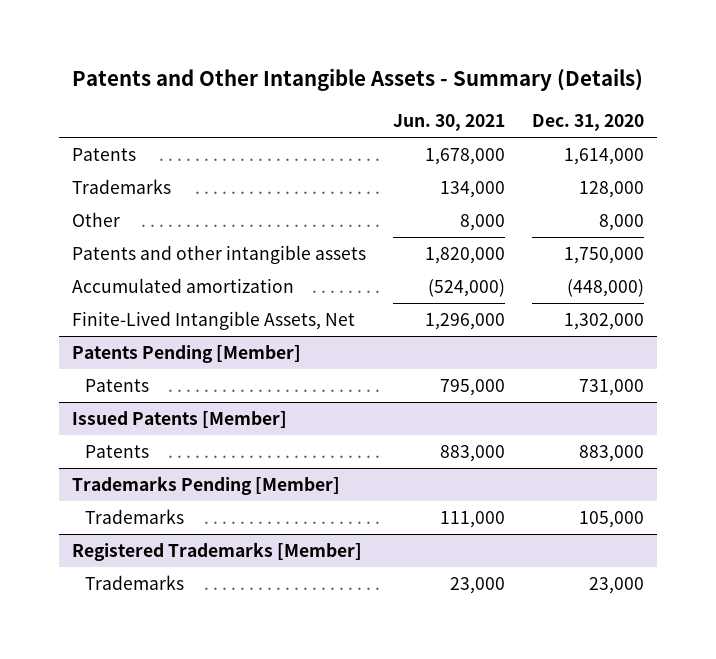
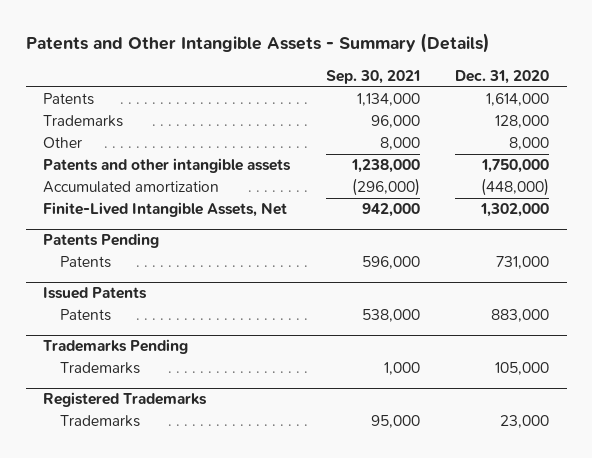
[392,114,505,132] Jun. 30, 2021 -> none
none -> [325,70,420,85] Sep. 30, 2021
[72,345,302,364] Patents Pending [Member] -> [43,233,160,249] Patents Pending
[72,411,288,429] Issued Patents [Member] -> [43,287,148,300] Issued Patents
[72,476,341,496] Trademarks Pending [Member] -> [43,339,189,355] Trademarks Pending
[72,542,363,562] Registered Trademarks [Member] -> [43,392,208,408] Registered Trademarks

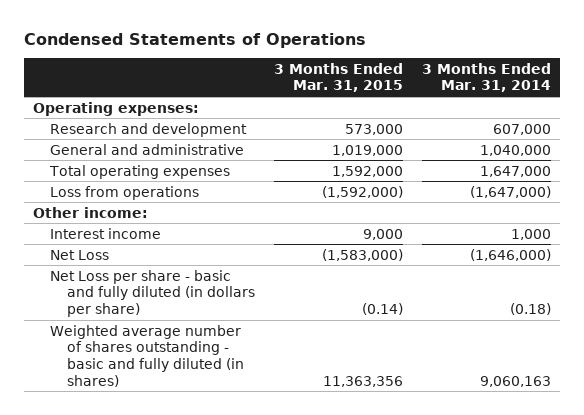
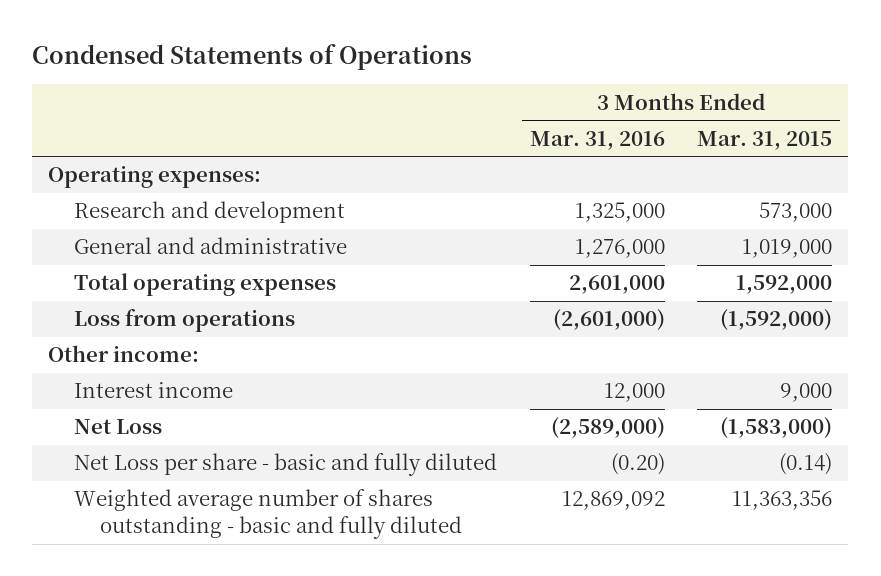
[421,62,551,93] 3 Months Ended Mar. 31, 2014 -> none
none -> [529,130,665,150] Mar. 31, 2016
[50,269,255,318] Net Loss per share - basic and fully diluted (in dollars per share) -> [74,453,498,477] Net Loss per share - basic and fully diluted
[50,324,244,387] Weighted average number of shares outstanding - basic and fully diluted (in shares) -> [74,489,463,539] Weighted average number of shares outstanding - basic and fully diluted

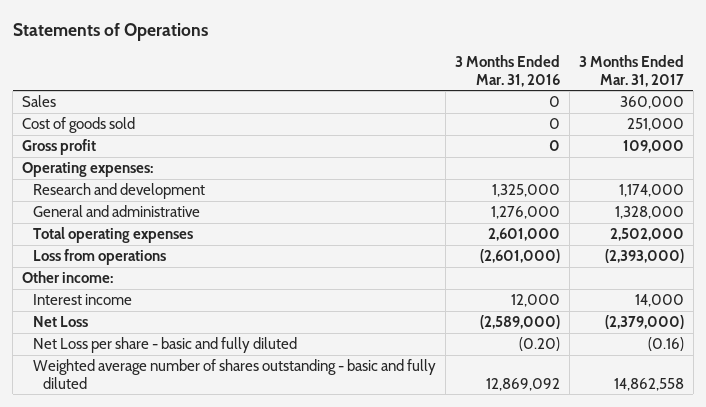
[32,43,473,70] Condensed Statements of Operations -> [12,23,208,42] Statements of Operations
[697,130,833,150] Mar. 31, 2015 -> none
none -> [578,55,684,87] 3 Months Ended Mar. 31, 2017
none -> [22,95,57,108] Sales
none -> [22,117,136,134] Cost of goods sold
none -> [22,139,97,156] Gross profit

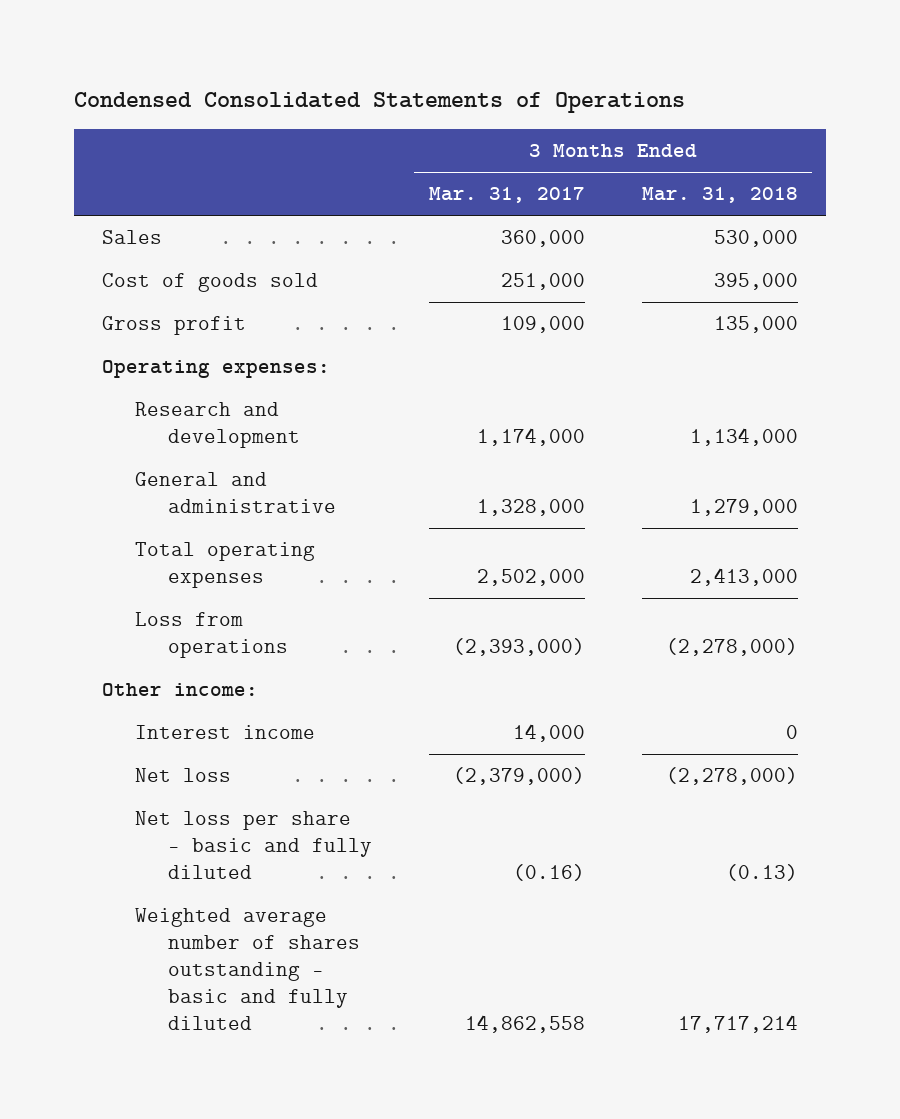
[12,23,208,42] Statements of Operations -> [73,92,685,114] Condensed Consolidated Statements of Operations
[454,55,560,87] 3 Months Ended Mar. 31, 2016 -> none
none -> [641,187,798,204] Mar. 31, 2018
[32,316,88,328] Net Loss -> [134,768,231,783] Net loss
[32,337,297,354] Net Loss per share - basic and fully diluted -> [134,811,372,879] Net loss per share - basic and fully diluted

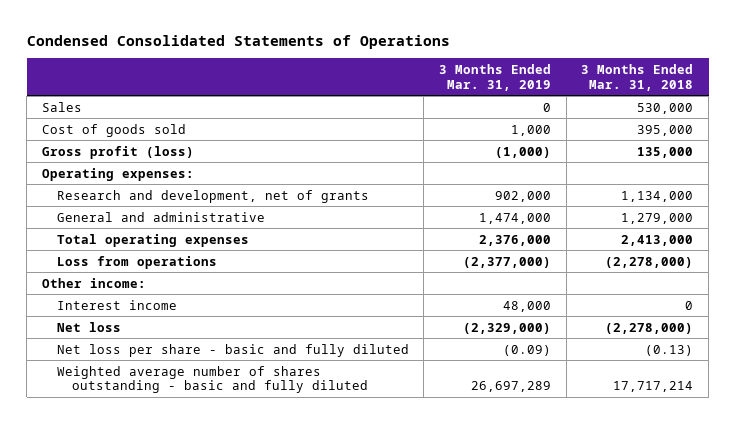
[428,187,585,204] Mar. 31, 2017 -> none
none -> [439,63,552,91] 3 Months Ended Mar. 31, 2019
[102,316,247,336] Gross profit -> [41,145,194,159] Gross profit (loss)
[134,402,300,449] Research and development -> [56,189,369,203] Research and development, net of grants

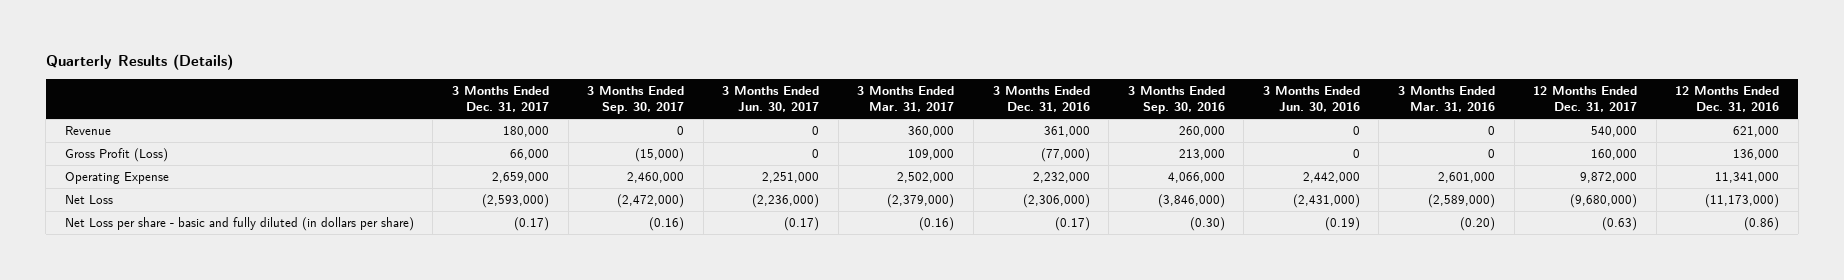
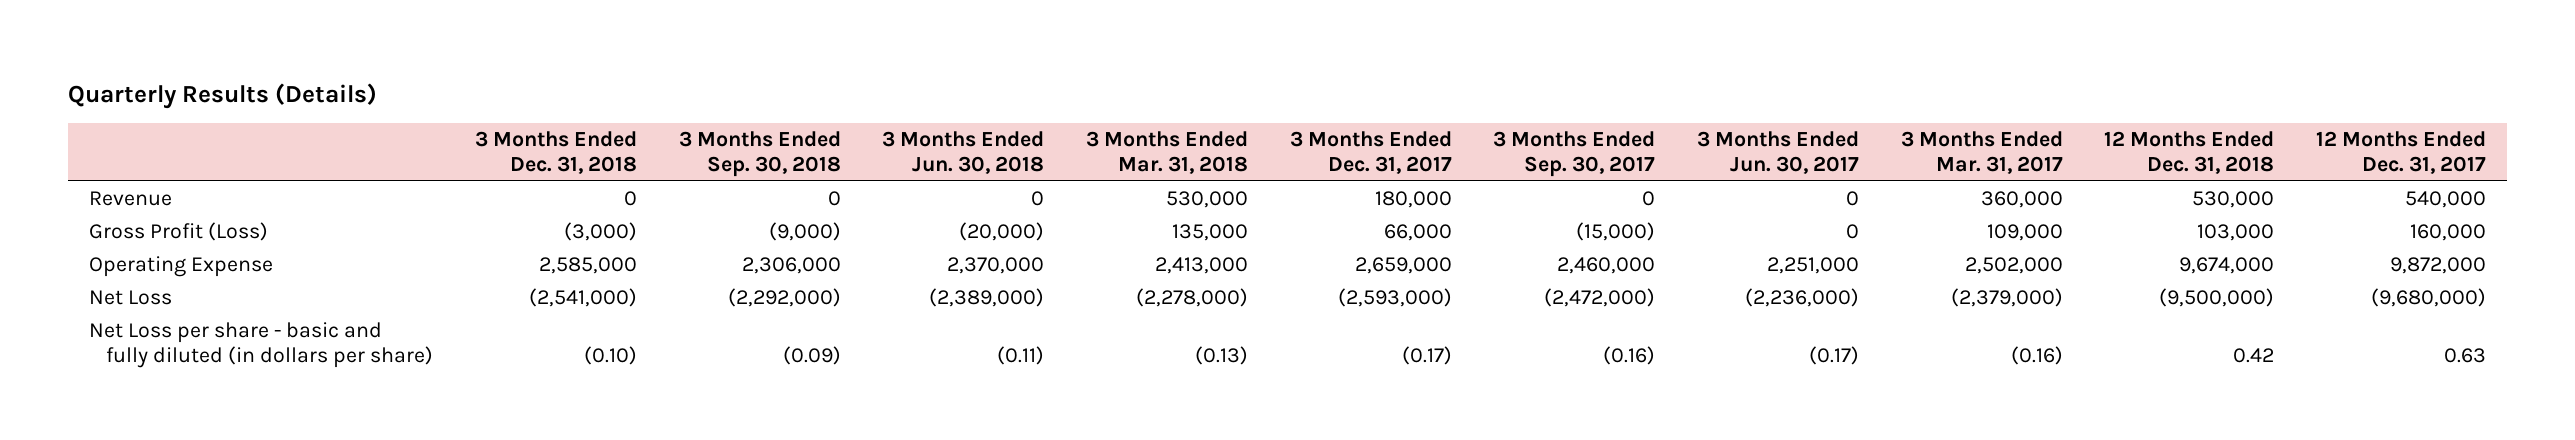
[992,86,1090,113] 3 Months Ended Dec. 31, 2016 -> none
[1127,86,1225,115] 3 Months Ended Sep. 30, 2016 -> none
[1262,86,1360,113] 3 Months Ended Jun. 30, 2016 -> none
[1397,86,1495,113] 3 Months Ended Mar. 31, 2016 -> none
[1675,86,1780,113] 12 Months Ended Dec. 31, 2016 -> none
none -> [474,131,637,175] 3 Months Ended Dec. 31, 2018
none -> [678,131,841,178] 3 Months Ended Sep. 30, 2018
none -> [882,131,1045,175] 3 Months Ended Jun. 30, 2018
none -> [1085,131,1248,175] 3 Months Ended Mar. 31, 2018
none -> [2104,131,2275,175] 12 Months Ended Dec. 31, 2018
[1602,217,1638,232] (0.63) -> [2443,348,2486,364] 0.63

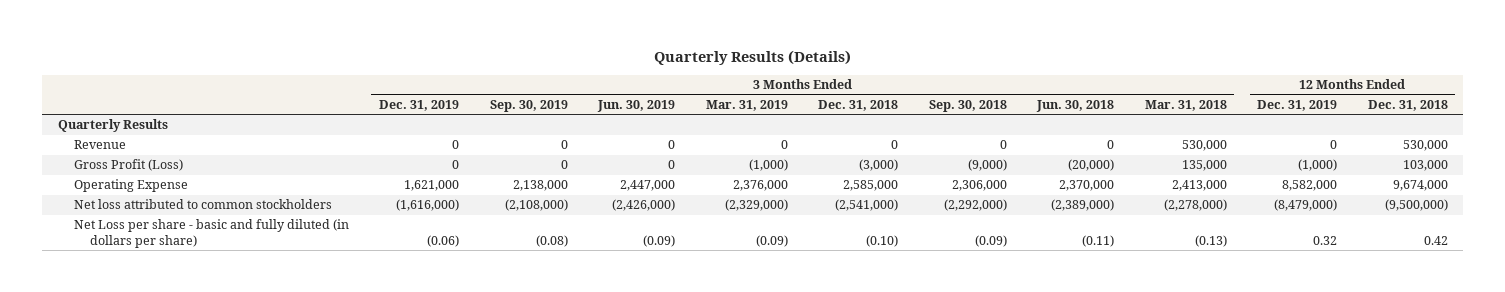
[1289,131,1452,175] 3 Months Ended Dec. 31, 2017 -> none
[1493,131,1656,178] 3 Months Ended Sep. 30, 2017 -> none
[1696,131,1859,175] 3 Months Ended Jun. 30, 2017 -> none
[1900,131,2063,175] 3 Months Ended Mar. 31, 2017 -> none
[2315,131,2486,175] 12 Months Ended Dec. 31, 2017 -> none
none -> [379,99,460,111] Dec. 31, 2019
none -> [489,99,568,112] Sep. 30, 2019
none -> [597,99,676,112] Jun. 30, 2019
none -> [705,99,788,111] Mar. 31, 2019
none -> [1257,99,1338,111] Dec. 31, 2019
none -> [57,119,168,133] Quarterly Results
[89,290,173,306] Net Loss -> [73,199,332,210] Net loss attributed to common stockholders

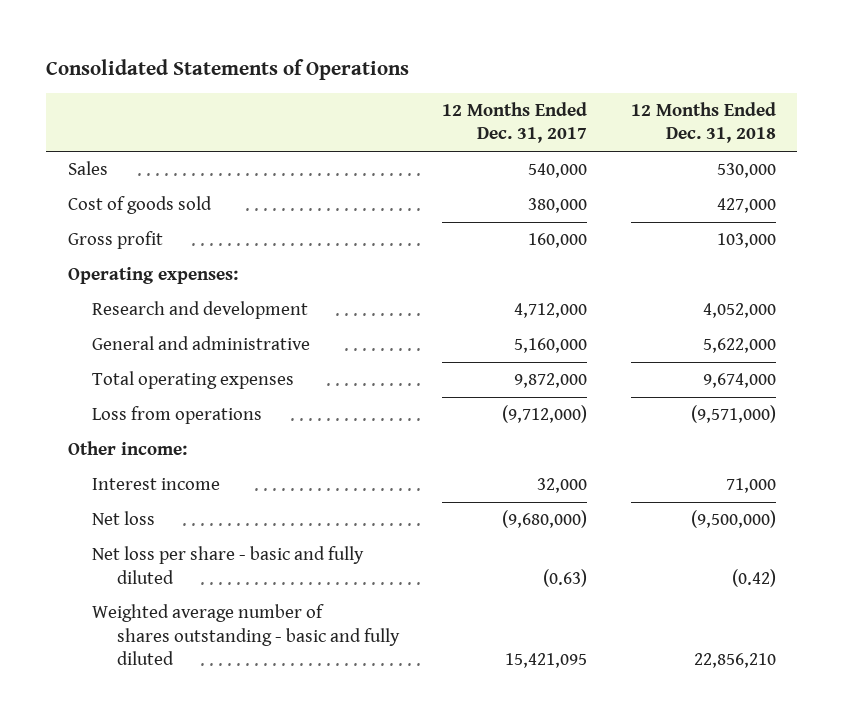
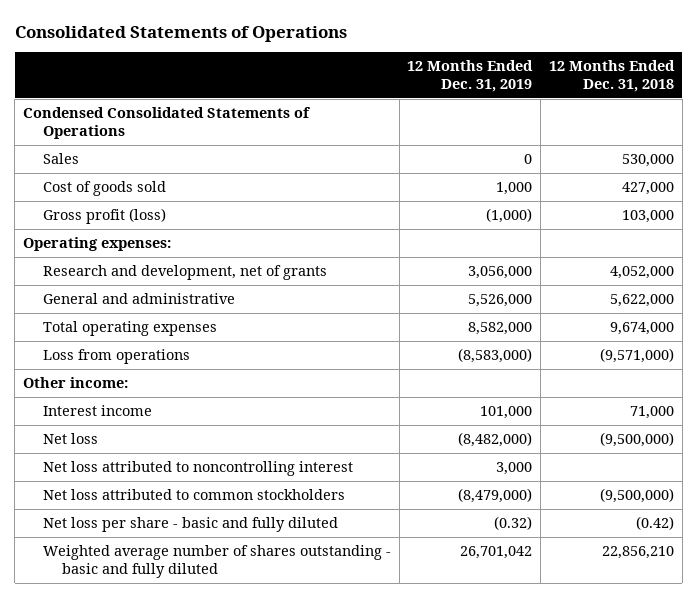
[442,102,588,144] 12 Months Ended Dec. 31, 2017 -> none
none -> [407,60,534,93] 12 Months Ended Dec. 31, 2019
none -> [23,107,311,140] Condensed Consolidated Statements of Operations
[67,231,163,250] Gross profit -> [42,208,166,225] Gross profit (loss)
[92,301,309,320] Research and development -> [42,265,327,281] Research and development, net of grants
none -> [42,461,353,477] Net loss attributed to noncontrolling interest
none -> [42,489,345,501] Net loss attributed to common stockholders

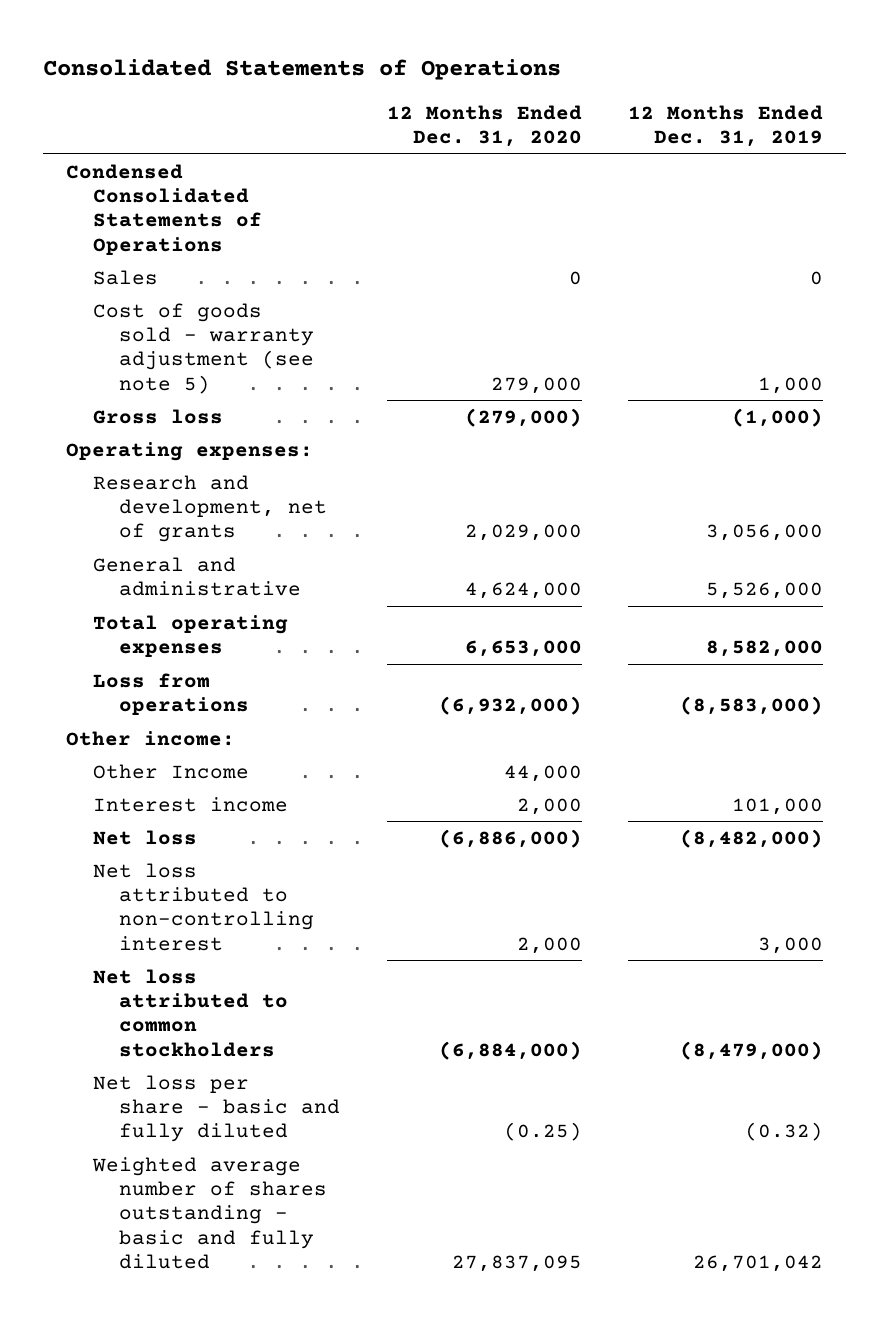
[549,60,676,93] 12 Months Ended Dec. 31, 2018 -> none
none -> [386,104,582,148] 12 Months Ended Dec. 31, 2020
[42,181,166,197] Cost of goods sold -> none
none -> [92,302,315,394] Cost of goods sold - warranty adjustment (see note 5)
[42,208,166,225] Gross profit (loss) -> [92,408,223,424] Gross loss
none -> [92,763,249,779] Other Income
[42,461,353,477] Net loss attributed to noncontrolling interest -> [92,862,315,951] Net loss attributed to non-controlling interest

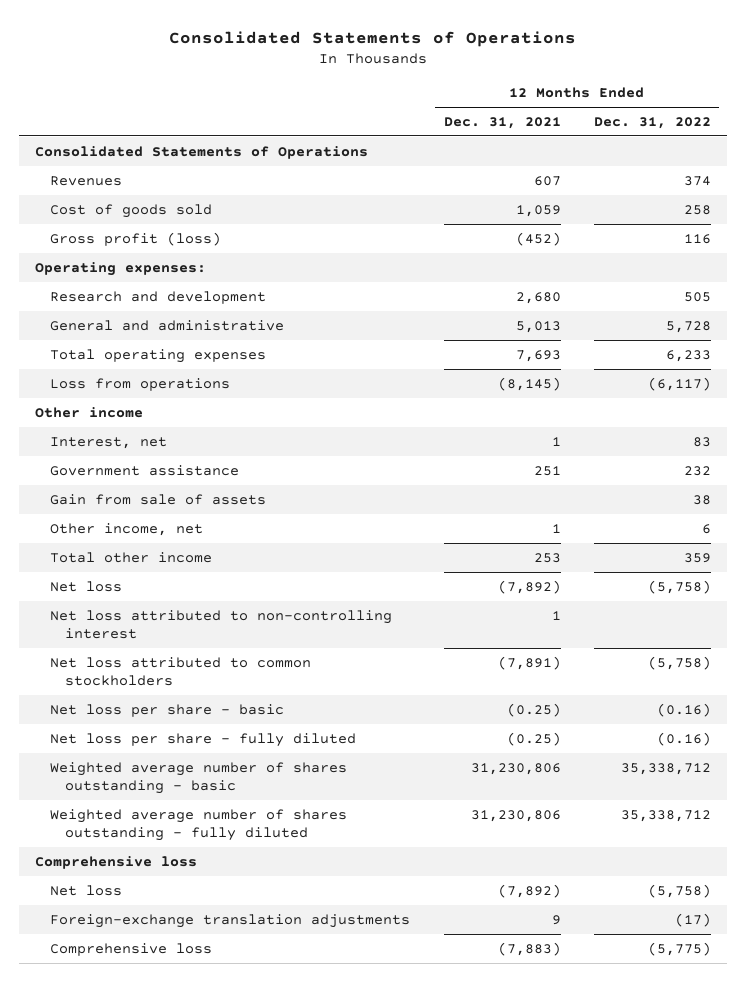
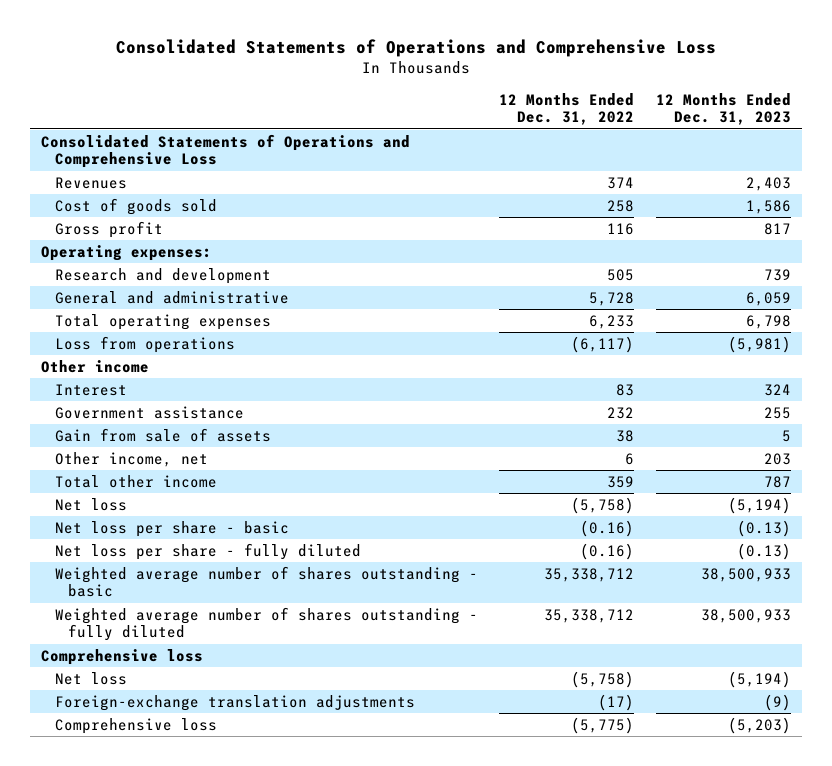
[169,30,577,47] Consolidated Statements of Operations -> [116,39,717,58] Consolidated Statements of Operations and Comprehensive Loss
[443,116,561,129] Dec. 31, 2021 -> none
none -> [656,93,792,126] 12 Months Ended Dec. 31, 2023
[35,145,369,159] Consolidated Statements of Operations -> [41,133,411,169] Consolidated Statements of Operations and Comprehensive Loss
[50,231,222,246] Gross profit (loss) -> [54,220,163,238] Gross profit
[50,436,168,449] Interest, net -> [54,383,127,396] Interest
[50,609,393,640] Net loss attributed to non-controlling interest -> none
[50,656,312,687] Net loss attributed to common stockholders -> none

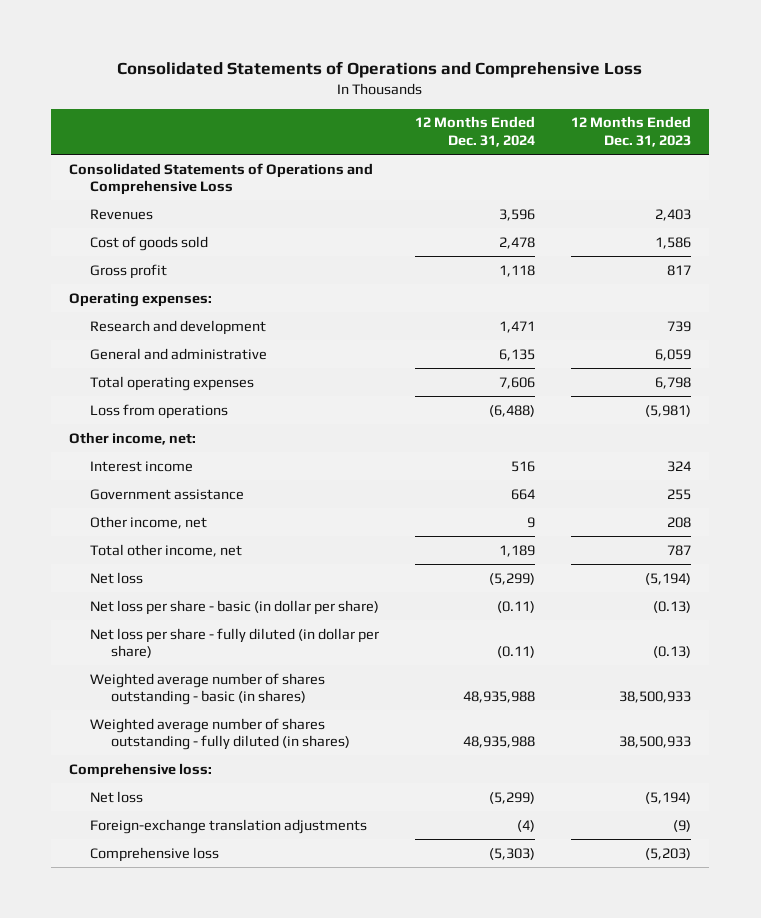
[499,93,635,126] 12 Months Ended Dec. 31, 2022 -> none
none -> [415,116,536,147] 12 Months Ended Dec. 31, 2024
[41,359,150,373] Other income -> [69,431,197,445] Other income, net:
[54,383,127,396] Interest -> [90,460,194,472] Interest income
[54,427,271,442] Gain from sale of assets -> none
[764,452,792,465] 203 -> [667,516,692,528] 208
[54,474,217,488] Total other income -> [90,543,243,557] Total other income, net
[54,520,289,537] Net loss per share - basic -> [90,599,380,615] Net loss per share - basic (in dollar per share)
[54,542,361,560] Net loss per share - fully diluted -> [90,627,380,659] Net loss per share - fully diluted (in dollar per share)
[54,565,478,598] Weighted average number of shares outstanding - basic -> [90,672,326,706] Weighted average number of shares outstanding - basic (in shares)
[54,606,478,642] Weighted average number of shares outstanding - fully diluted -> [90,717,351,751] Weighted average number of shares outstanding - fully diluted (in shares)
[41,648,204,665] Comprehensive loss -> [69,762,213,778] Comprehensive loss:

